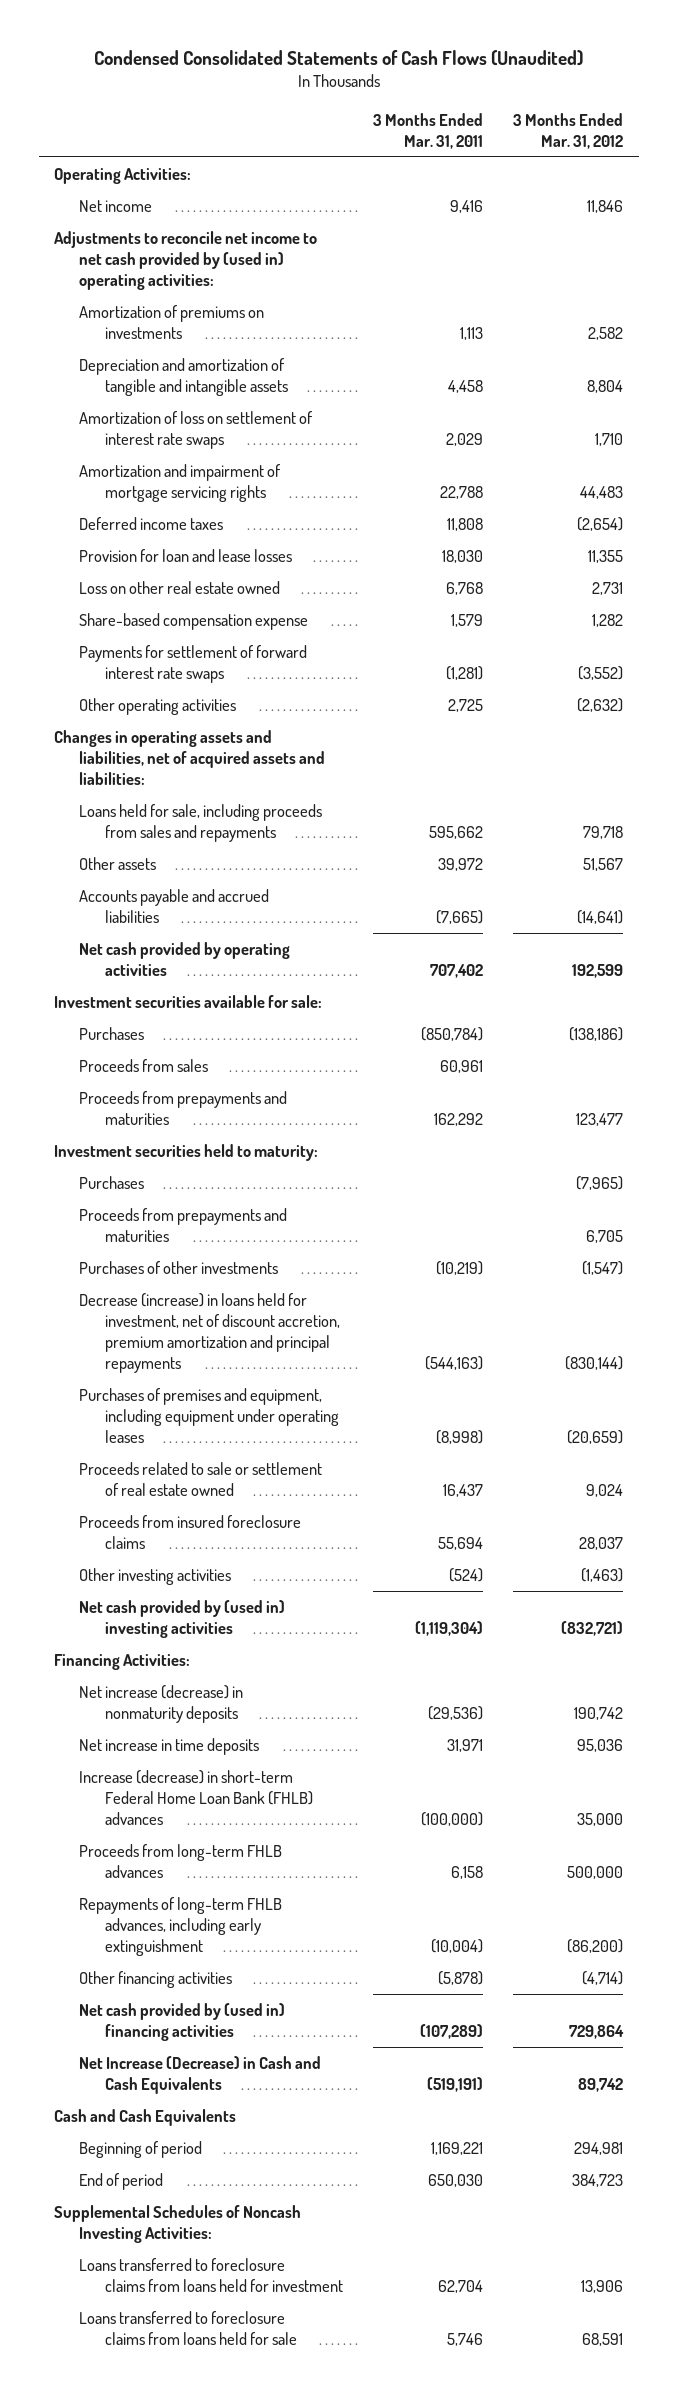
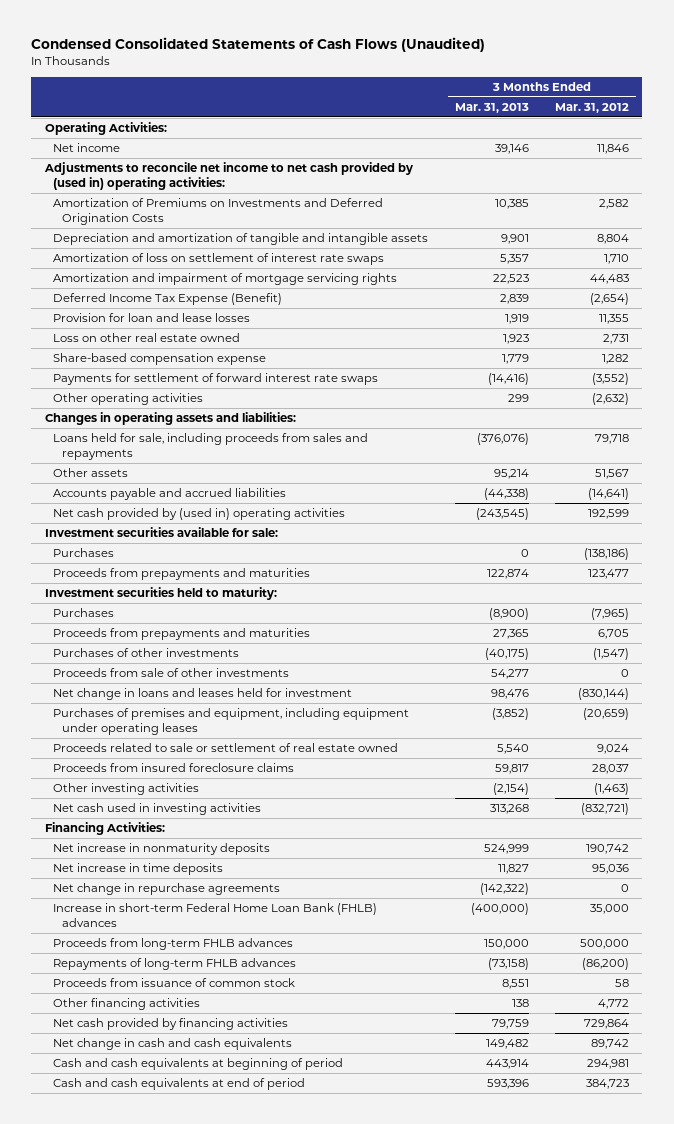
[373,112,484,149] 3 Months Ended Mar. 31, 2011 -> none
none -> [454,102,529,113] Mar. 31, 2013
[79,304,265,340] Amortization of premiums on investments -> [53,198,384,225] Amortization of Premiums on Investments and Deferred Origination Costs
[79,516,224,530] Deferred income taxes -> [53,293,283,306] Deferred Income Tax Expense (Benefit)
[53,729,326,786] Changes in operating assets and liabilities, net of acquired assets and liabilities: -> [44,412,296,426] Changes in operating assets and liabilities:
[79,941,291,977] Net cash provided by operating activities -> [53,508,346,521] Net cash provided by (used in) operating activities
[79,1058,209,1072] Proceeds from sales -> none
none -> [53,668,290,678] Proceeds from sale of other investments
[79,1292,340,1374] Decrease (increase) in loans held for investment, net of discount accretion, premium amortization and principal repayments -> [53,688,353,701] Net change in loans and leases held for investment
[79,1599,286,1639] Net cash provided by (used in) investing activities -> [53,803,262,816] Net cash used in investing activities
[79,1684,244,1724] Net increase (decrease) in nonmaturity deposits -> [53,843,271,856] Net increase in nonmaturity deposits
none -> [53,883,281,896] Net change in repurchase agreements
[79,1769,313,1826] Increase (decrease) in short-term Federal Home Loan Bank (FHLB) advances -> [53,903,378,927] Increase in short-term Federal Home Loan Bank (FHLB) advances
[53,2108,236,2126] Cash and Cash Equivalents -> none
[53,2204,301,2244] Supplemental Schedules of Noncash Investing Activities: -> none
[79,2257,343,2293] Loans transferred to foreclosure claims from loans held for investment -> none
[79,2310,297,2346] Loans transferred to foreclosure claims from loans held for sale -> none
[79,1896,283,1957] Repayments of long-term FHLB advances, including early extinguishment -> [53,958,297,971] Repayments of long-term FHLB advances
none -> [53,978,296,988] Proceeds from issuance of common stock
[582,1970,624,1985] (4,714) -> [597,999,629,1010] 4,772
[79,2002,286,2042] Net cash provided by (used in) financing activities -> [53,1018,289,1031] Net cash provided by financing activities
[79,2055,322,2095] Net Increase (Decrease) in Cash and Cash Equivalents -> [53,1038,293,1051] Net change in cash and cash equivalents
[79,2140,203,2158] Beginning of period -> [53,1058,344,1071] Cash and cash equivalents at beginning of period
[79,2172,164,2190] End of period -> [53,1078,306,1091] Cash and cash equivalents at end of period

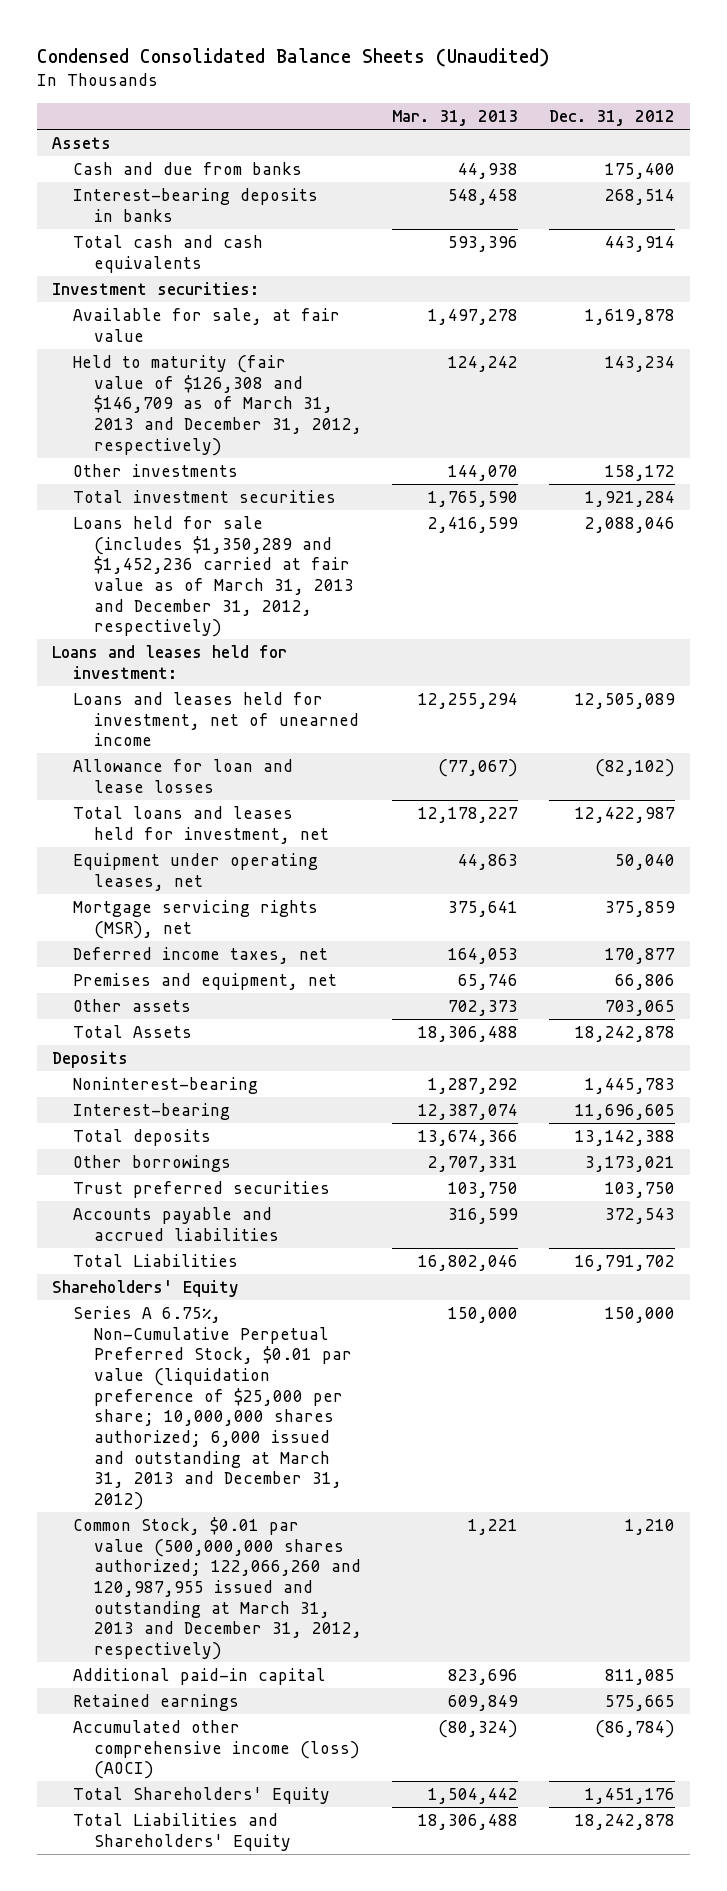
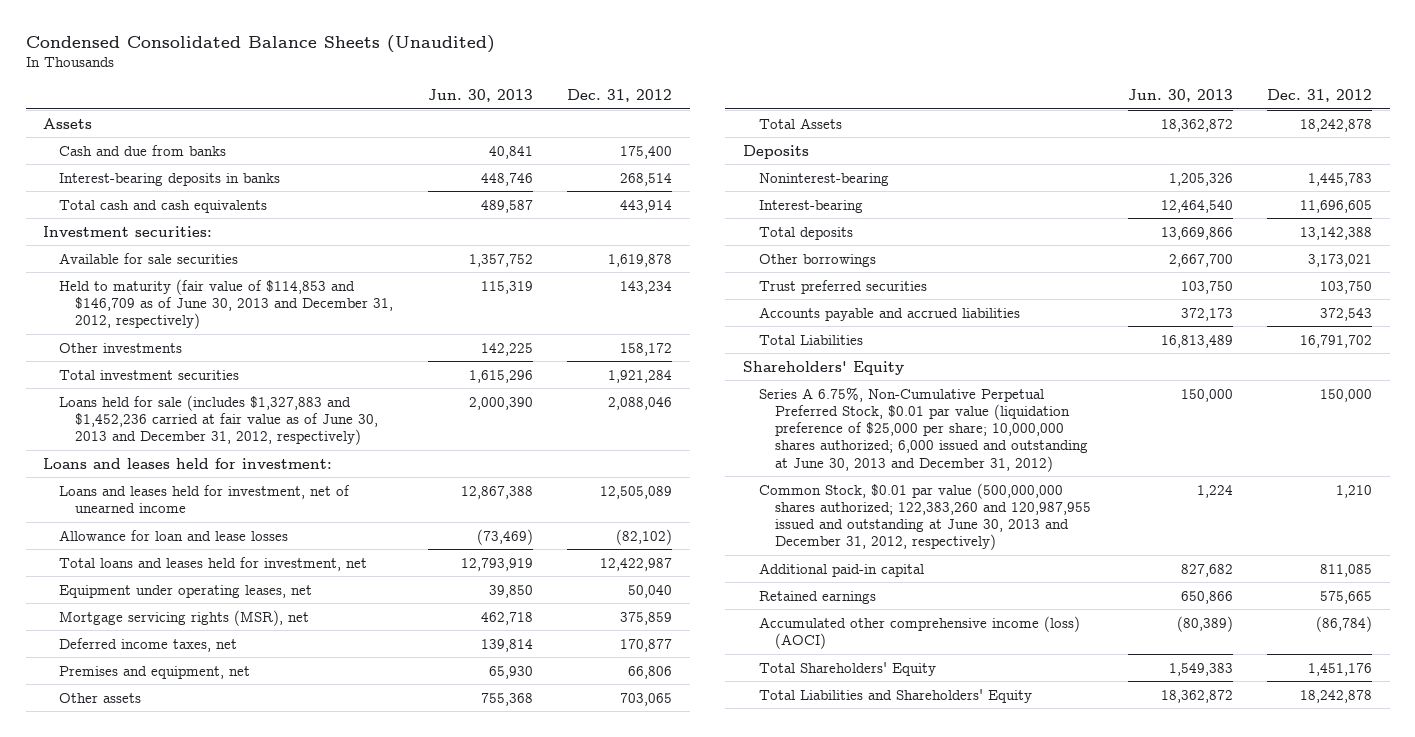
[392,110,519,127] Mar. 31, 2013 -> none
none -> [427,88,533,102] Jun. 30, 2013
[72,307,340,342] Available for sale, at fair value -> [59,252,239,264] Available for sale securities
[72,354,362,456] Held to maturity (fair value of $126,308 and $146,709 as of March 31, 2013 and December 31, 2012, respectively) -> [59,278,394,330] Held to maturity (fair value of $114,853 and $146,709 as of June 30, 2013 and December 31, 2012, respectively)
[72,515,354,638] Loans held for sale (includes $1,350,289 and $1,452,236 carried at fair value as of March 31, 2013 and December 31, 2012, respectively) -> [59,394,379,446] Loans held for sale (includes $1,327,883 and $1,452,236 carried at fair value as of June 30, 2013 and December 31, 2012, respectively)
[72,1305,352,1510] Series A 6.75%, Non-Cumulative Perpetual Preferred Stock, $0.01 par value (liquidation preference of $25,000 per share; 10,000,000 shares authorized; 6,000 issued and outstanding at March 31, 2013 and December 31, 2012) -> [758,386,1089,472] Series A 6.75%, Non-Cumulative Perpetual Preferred Stock, $0.01 par value (liquidation preference of $25,000 per share; 10,000,000 shares authorized; 6,000 issued and outstanding at June 30, 2013 and December 31, 2012)
[72,1516,362,1660] Common Stock, $0.01 par value (500,000,000 shares authorized; 122,066,260 and 120,987,955 issued and outstanding at March 31, 2013 and December 31, 2012, respectively) -> [758,482,1092,551] Common Stock, $0.01 par value (500,000,000 shares authorized; 122,383,260 and 120,987,955 issued and outstanding at June 30, 2013 and December 31, 2012, respectively)

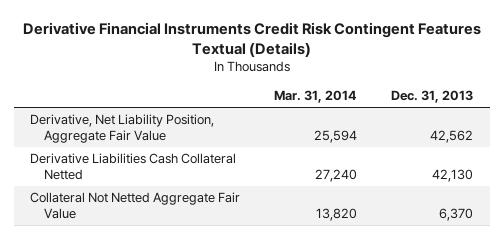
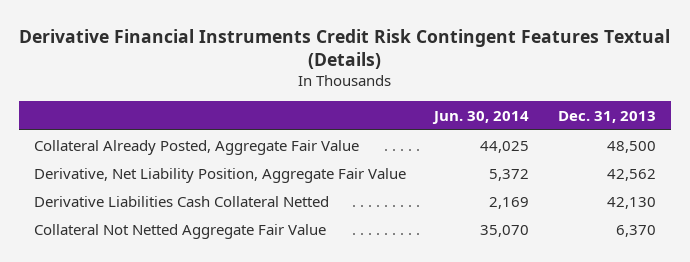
[274,90,358,104] Mar. 31, 2014 -> none
none -> [432,110,530,124] Jun. 30, 2014
none -> [33,139,359,155] Collateral Already Posted, Aggregate Fair Value

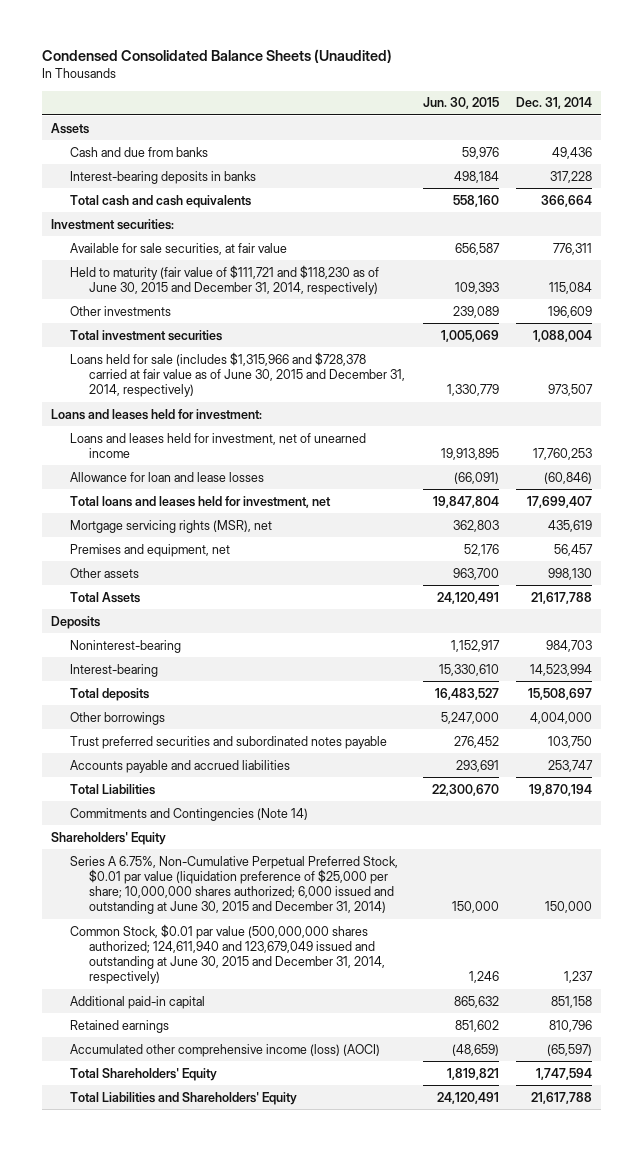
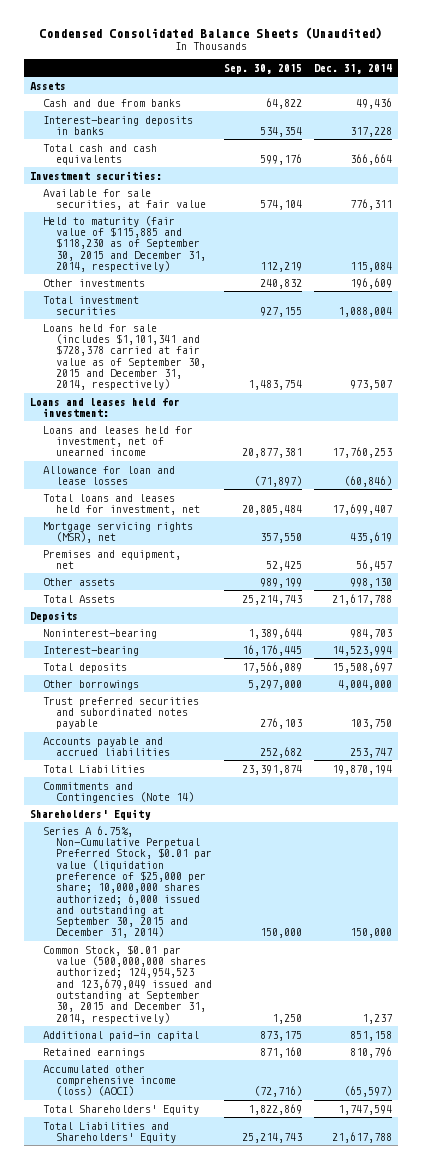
[422,97,499,110] Jun. 30, 2015 -> none
none -> [223,63,302,74] Sep. 30, 2015
[69,264,379,295] Held to maturity (fair value of $111,721 and $118,230 as of June 30, 2015 and December 31, 2014, respectively) -> [42,215,206,272] Held to maturity (fair value of $115,885 and $118,230 as of September 30, 2015 and December 31, 2014, respectively)
[69,351,405,398] Loans held for sale (includes $1,315,966 and $728,378 carried at fair value as of June 30, 2015 and December 31, 2014, respectively) -> [42,323,206,391] Loans held for sale (includes $1,101,341 and $728,378 carried at fair value as of September 30, 2015 and December 31, 2014, respectively)
[69,855,398,915] Series A 6.75%, Non-Cumulative Perpetual Preferred Stock, $0.01 par value (liquidation preference of $25,000 per share; 10,000,000 shares authorized; 6,000 issued and outstanding at June 30, 2015 and December 31, 2014) -> [42,825,212,939] Series A 6.75%, Non-Cumulative Perpetual Preferred Stock, $0.01 par value (liquidation preference of $25,000 per share; 10,000,000 shares authorized; 6,000 issued and outstanding at September 30, 2015 and December 31, 2014)
[69,923,385,985] Common Stock, $0.01 par value (500,000,000 shares authorized; 124,611,940 and 123,679,049 issued and outstanding at June 30, 2015 and December 31, 2014, respectively) -> [42,944,212,1024] Common Stock, $0.01 par value (500,000,000 shares authorized; 124,954,523 and 123,679,049 issued and outstanding at September 30, 2015 and December 31, 2014, respectively)

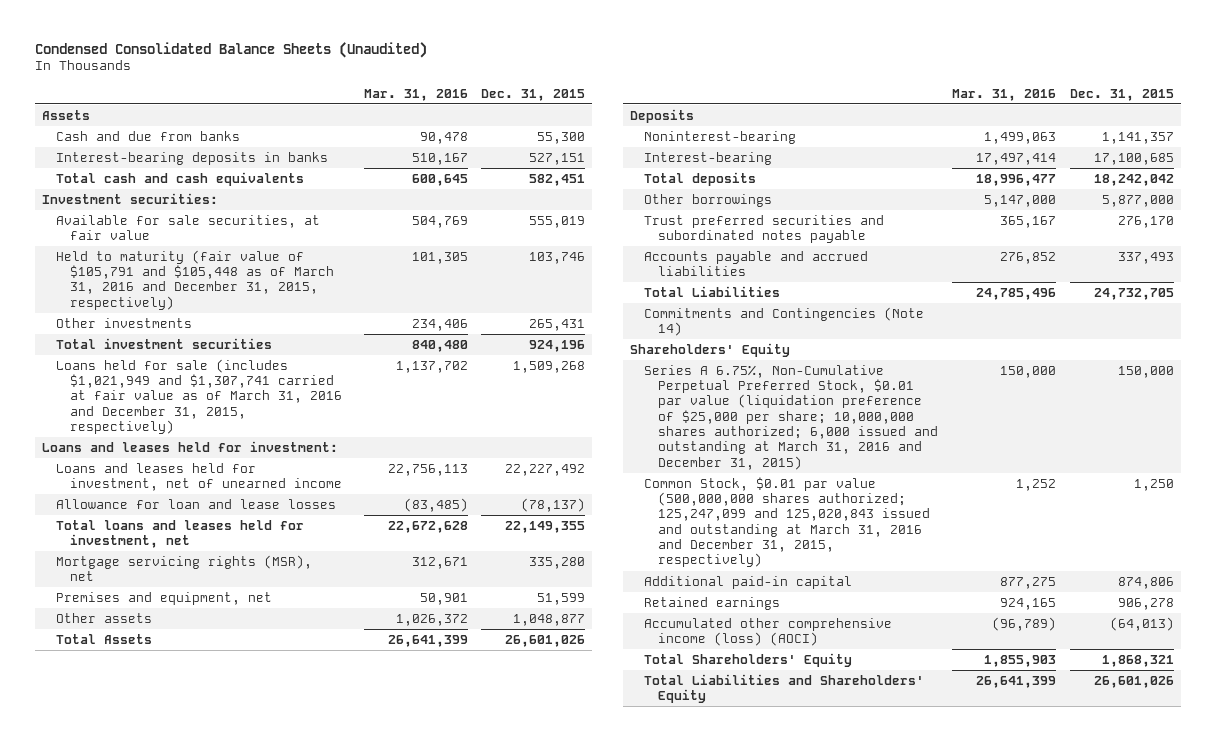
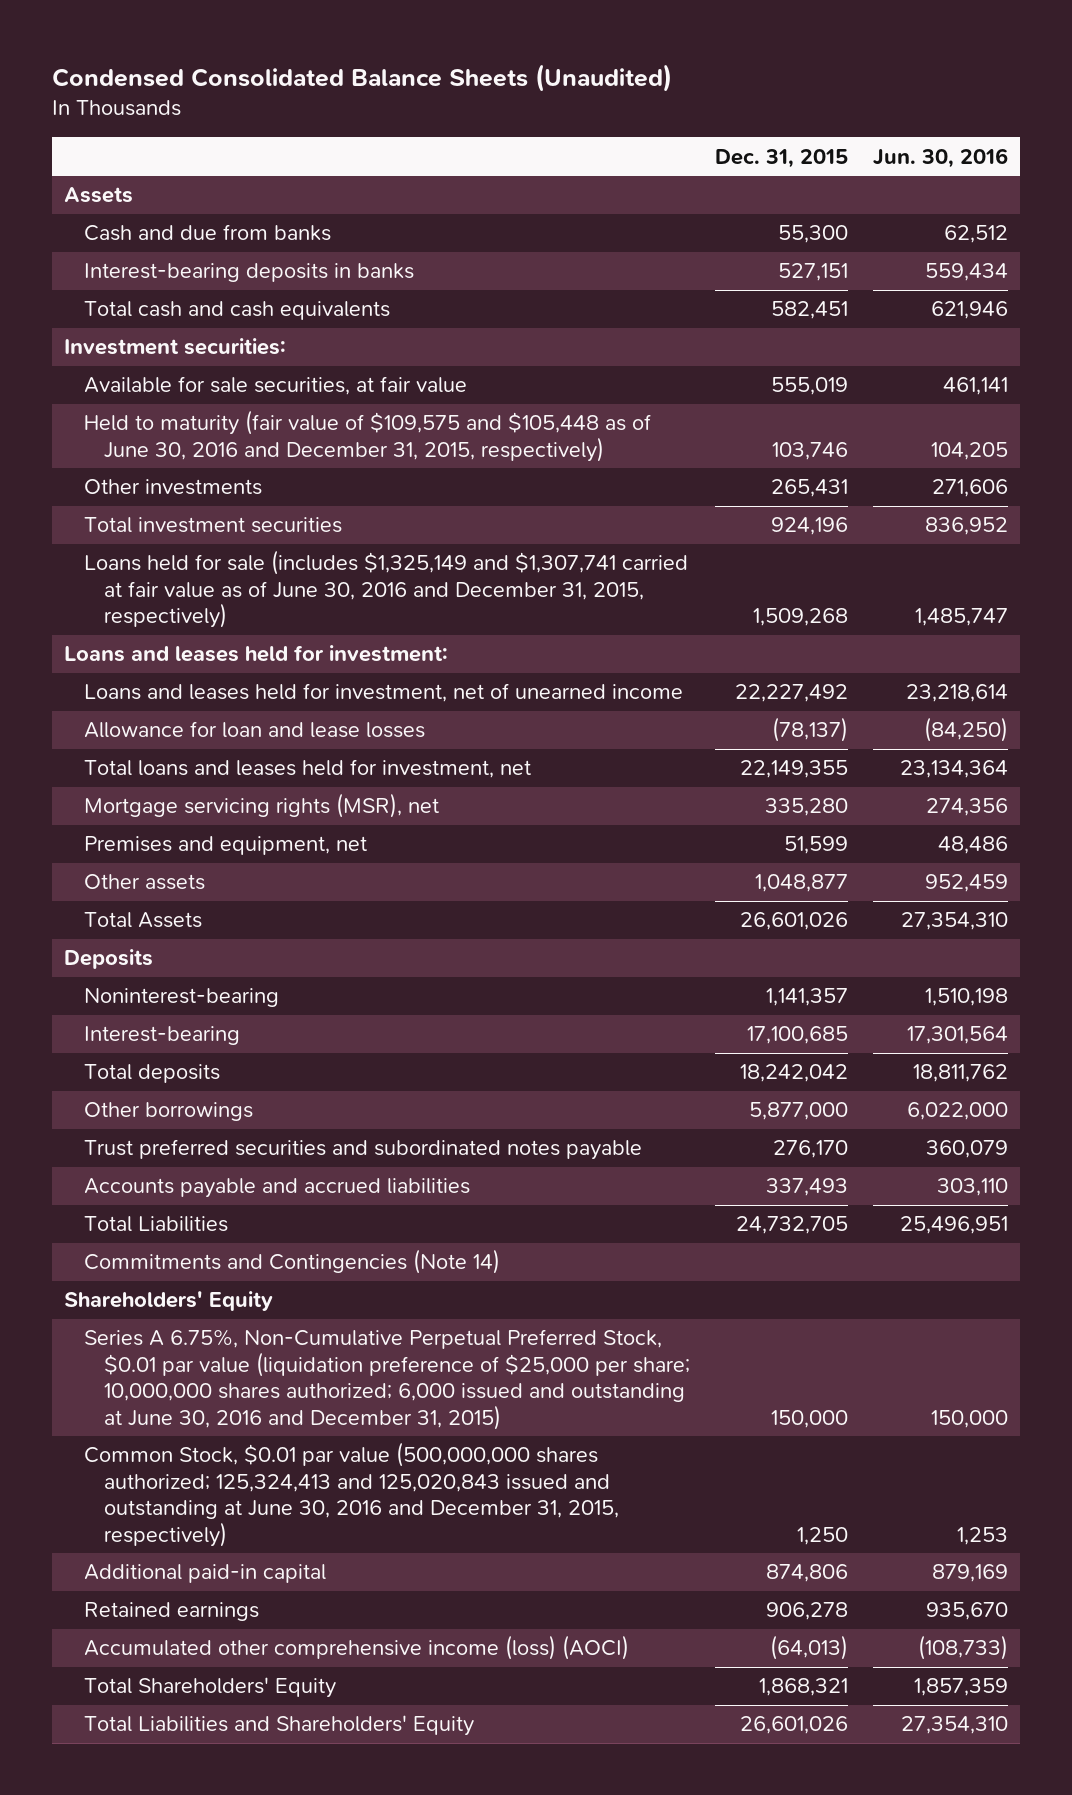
[363,88,468,101] Mar. 31, 2016 -> none
none -> [872,147,1008,168] Jun. 30, 2016
[55,249,334,310] Held to maturity (fair value of $105,791 and $105,448 as of March 31, 2016 and December 31, 2015, respectively) -> [84,410,652,462] Held to maturity (fair value of $109,575 and $105,448 as of June 30, 2016 and December 31, 2015, respectively)
[55,358,342,435] Loans held for sale (includes $1,021,949 and $1,307,741 carried at fair value as of March 31, 2016 and December 31, 2015, respectively) -> [84,550,689,629] Loans held for sale (includes $1,325,149 and $1,307,741 carried at fair value as of June 30, 2016 and December 31, 2015, respectively)
[643,364,939,470] Series A 6.75%, Non-Cumulative Perpetual Preferred Stock, $0.01 par value (liquidation preference of $25,000 per share; 10,000,000 shares authorized; 6,000 issued and outstanding at March 31, 2016 and December 31, 2015) -> [84,1329,691,1430] Series A 6.75%, Non-Cumulative Perpetual Preferred Stock, $0.01 par value (liquidation preference of $25,000 per share; 10,000,000 shares authorized; 6,000 issued and outstanding at June 30, 2016 and December 31, 2015)
[643,476,931,568] Common Stock, $0.01 par value (500,000,000 shares authorized; 125,247,099 and 125,020,843 issued and outstanding at March 31, 2016 and December 31, 2015, respectively) -> [84,1442,620,1547] Common Stock, $0.01 par value (500,000,000 shares authorized; 125,324,413 and 125,020,843 issued and outstanding at June 30, 2016 and December 31, 2015, respectively)

